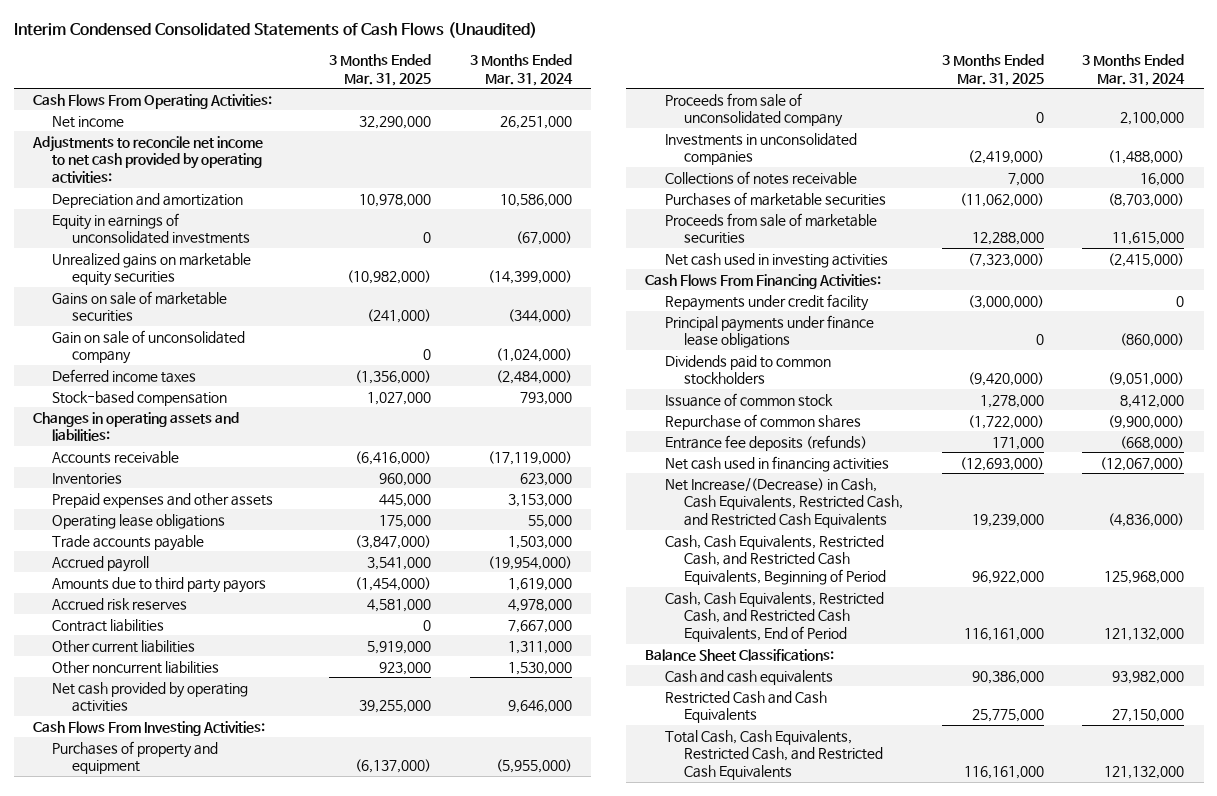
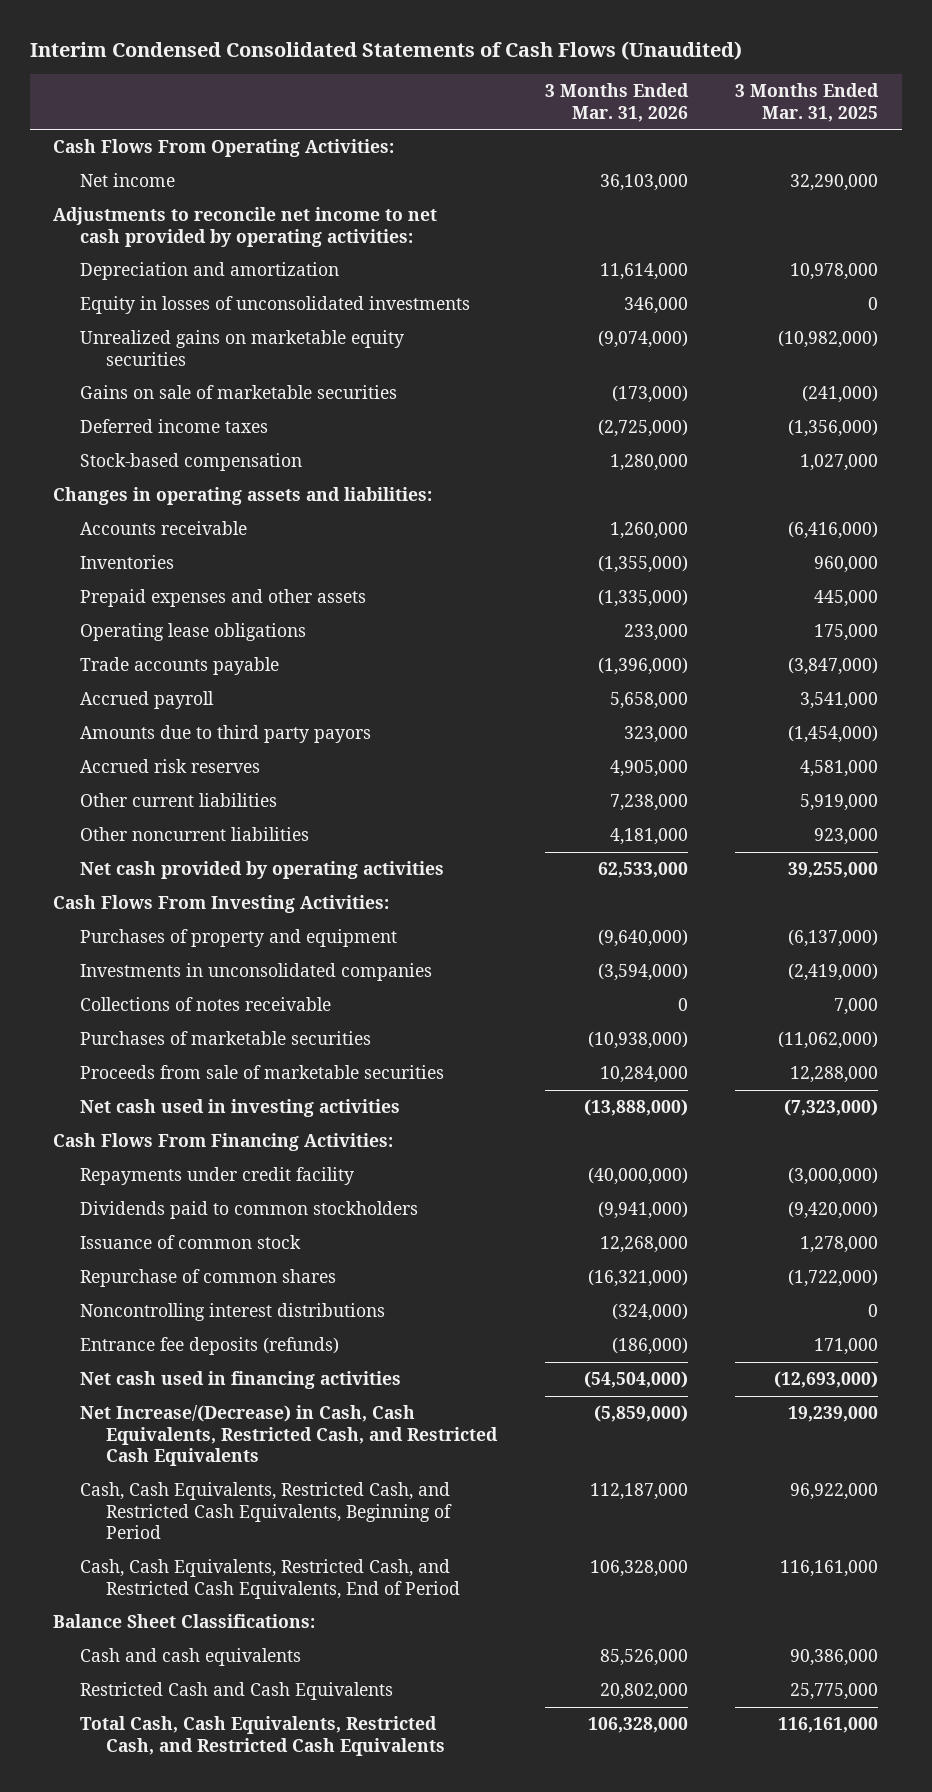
[469,54,573,86] 3 Months Ended Mar. 31, 2024 -> none
none -> [544,83,689,122] 3 Months Ended Mar. 31, 2026
[52,212,250,245] Equity in earnings of unconsolidated investments -> [79,296,470,315] Equity in losses of unconsolidated investments
[52,329,246,365] Gain on sale of unconsolidated company -> none
[52,618,165,632] Contract liabilities -> none
[664,92,844,128] Proceeds from sale of unconsolidated company -> none
[664,314,874,349] Principal payments under finance lease obligations -> none
none -> [79,1303,385,1322] Noncontrolling interest distributions

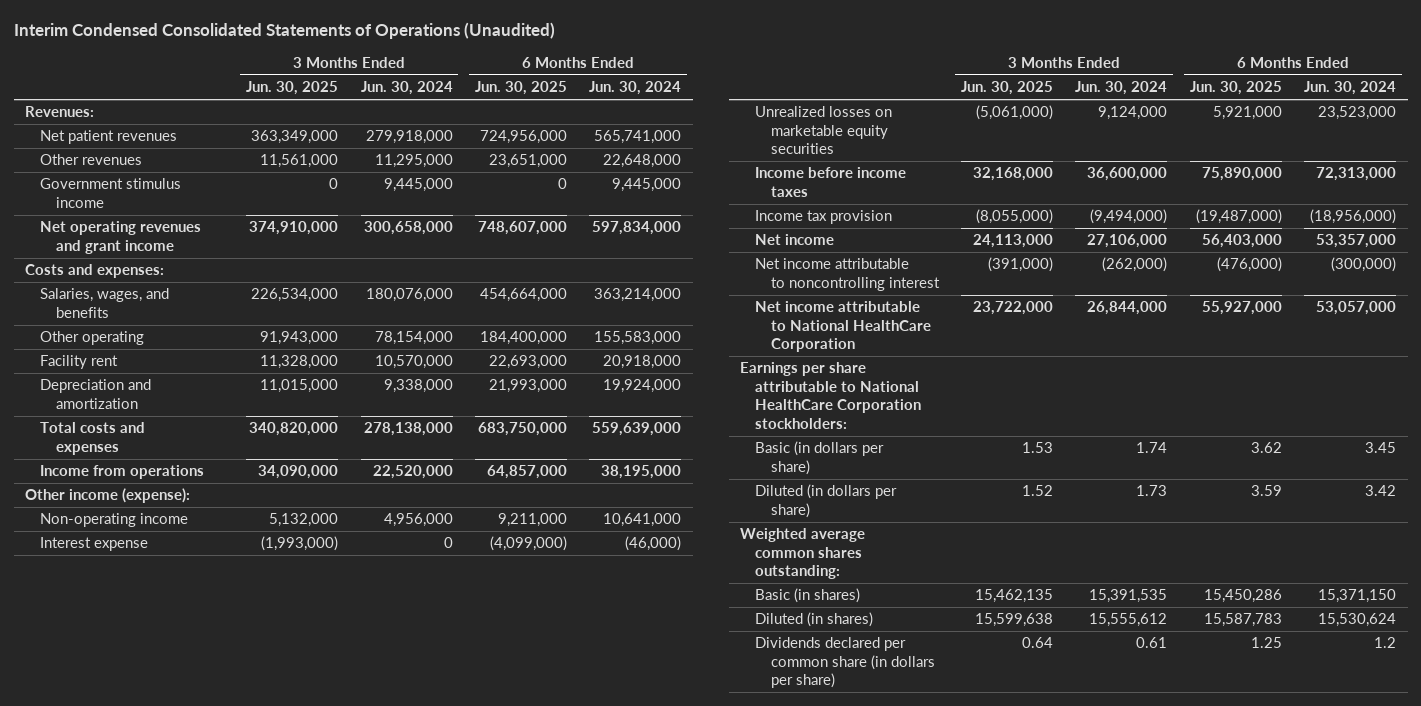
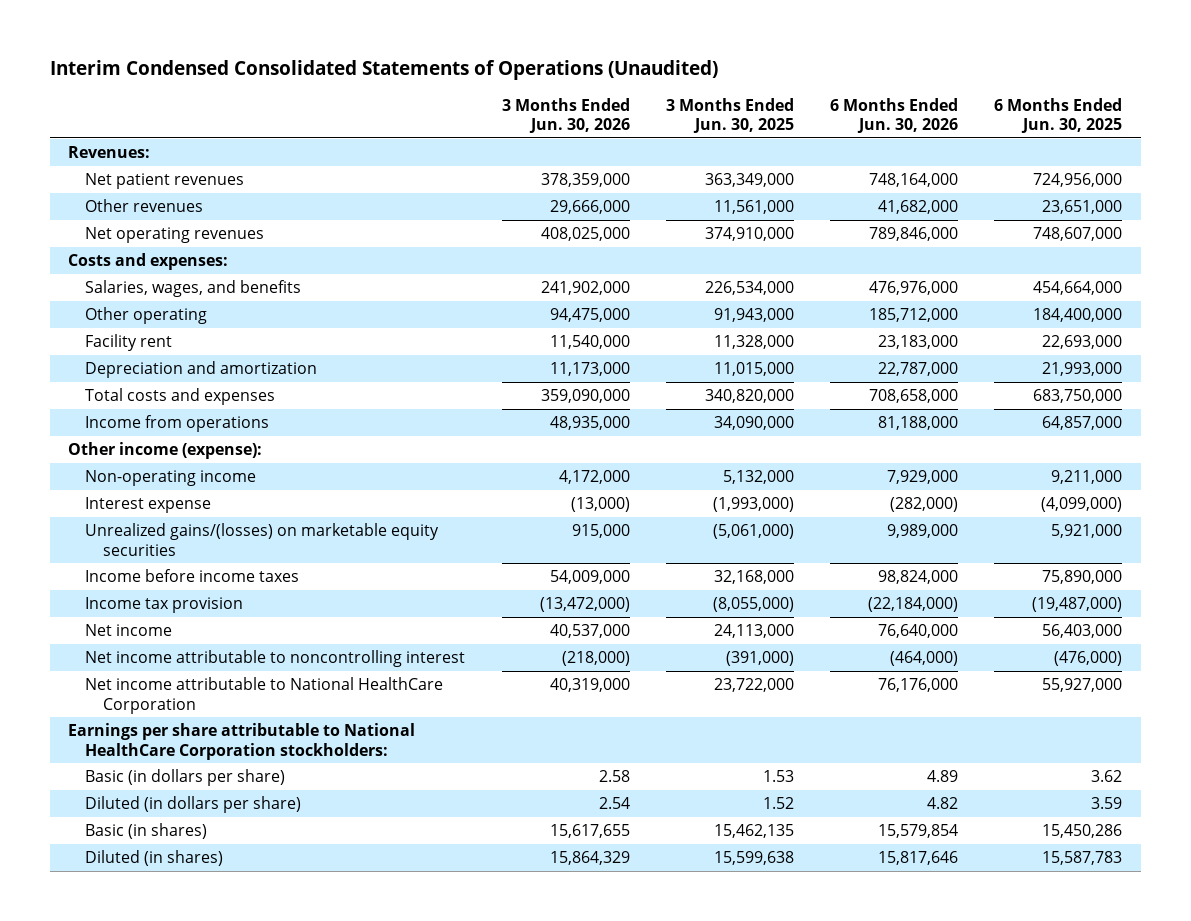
[360,81,453,96] Jun. 30, 2024 -> none
[589,81,682,96] Jun. 30, 2024 -> none
none -> [501,97,630,133] 3 Months Ended Jun. 30, 2026
none -> [830,97,959,133] 6 Months Ended Jun. 30, 2026
[40,178,182,208] Government stimulus income -> none
[40,221,202,254] Net operating revenues and grant income -> [85,227,265,244] Net operating revenues
[755,106,893,155] Unrealized losses on marketable equity securities -> [85,523,440,556] Unrealized gains/(losses) on marketable equity securities
[739,528,865,580] Weighted average common shares outstanding: -> none
[755,637,935,689] Dividends declared per common share (in dollars per share) -> none

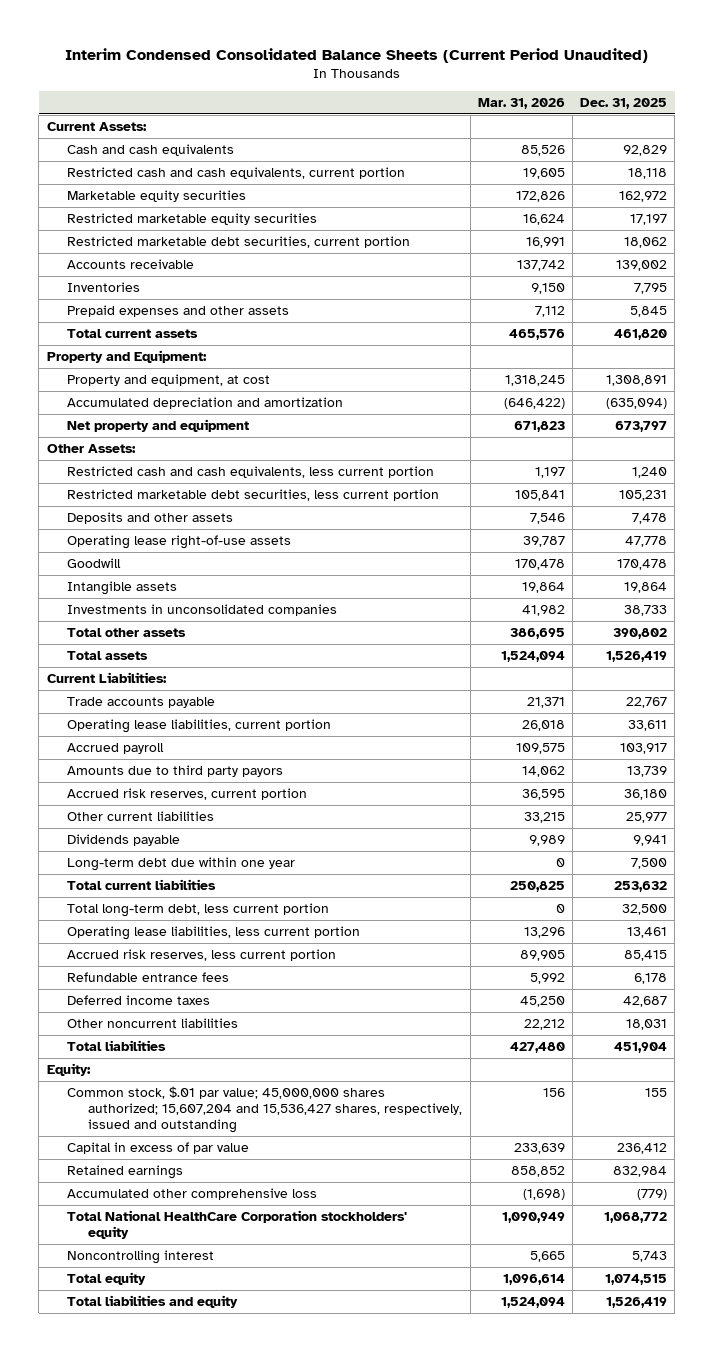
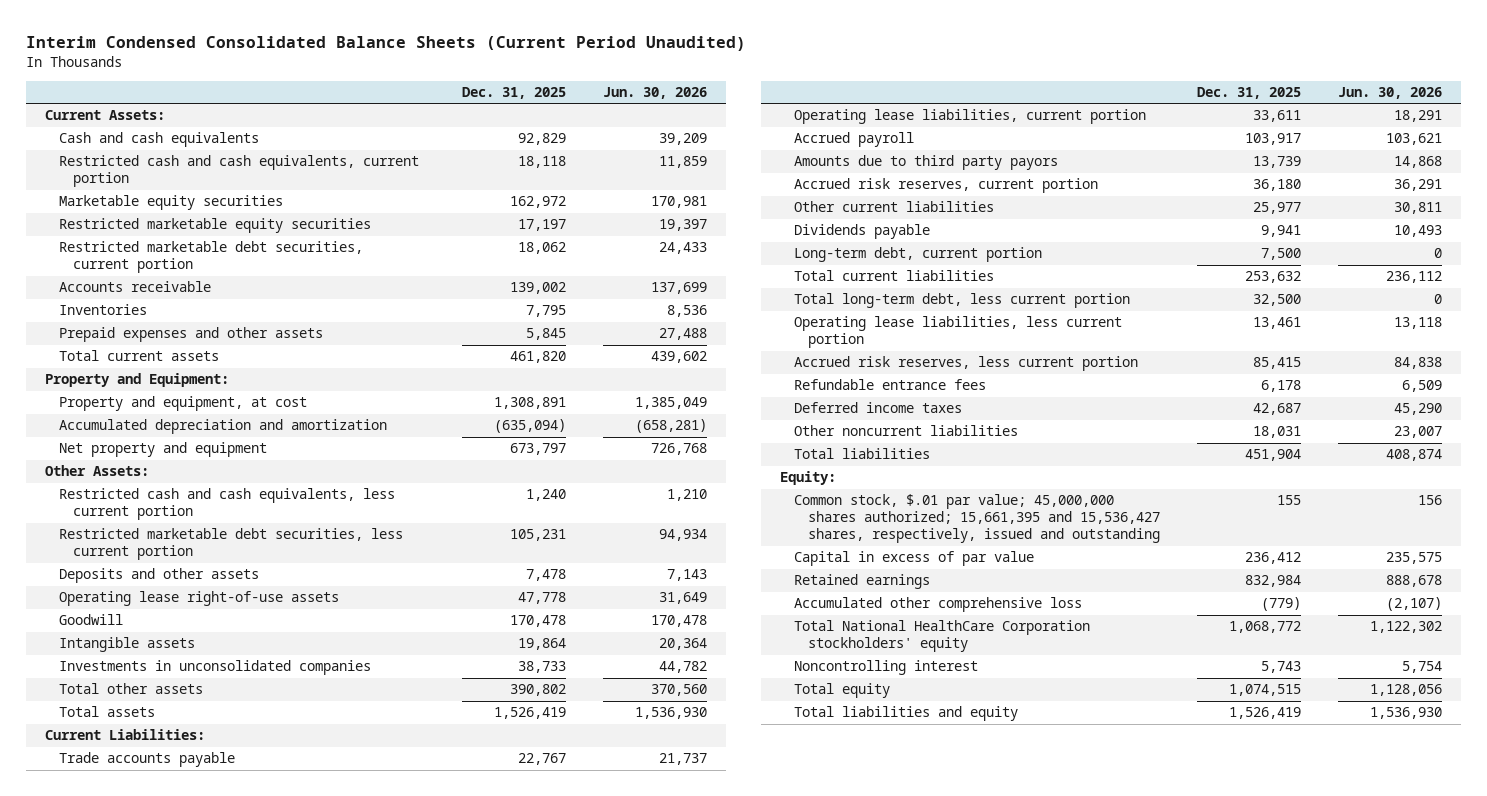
[477,97,565,109] Mar. 31, 2026 -> none
none -> [603,87,708,100] Jun. 30, 2026
[67,856,296,871] Long-term debt due within one year -> [793,247,1042,263] Long-term debt, current portion
[67,1085,463,1134] Common stock, $.01 par value; 45,000,000 shares authorized; 15,607,204 and 15,536,427 shares, respectively, issued and outstanding -> [793,494,1160,544] Common stock, $.01 par value; 45,000,000 shares authorized; 15,661,395 and 15,536,427 shares, respectively, issued and outstanding

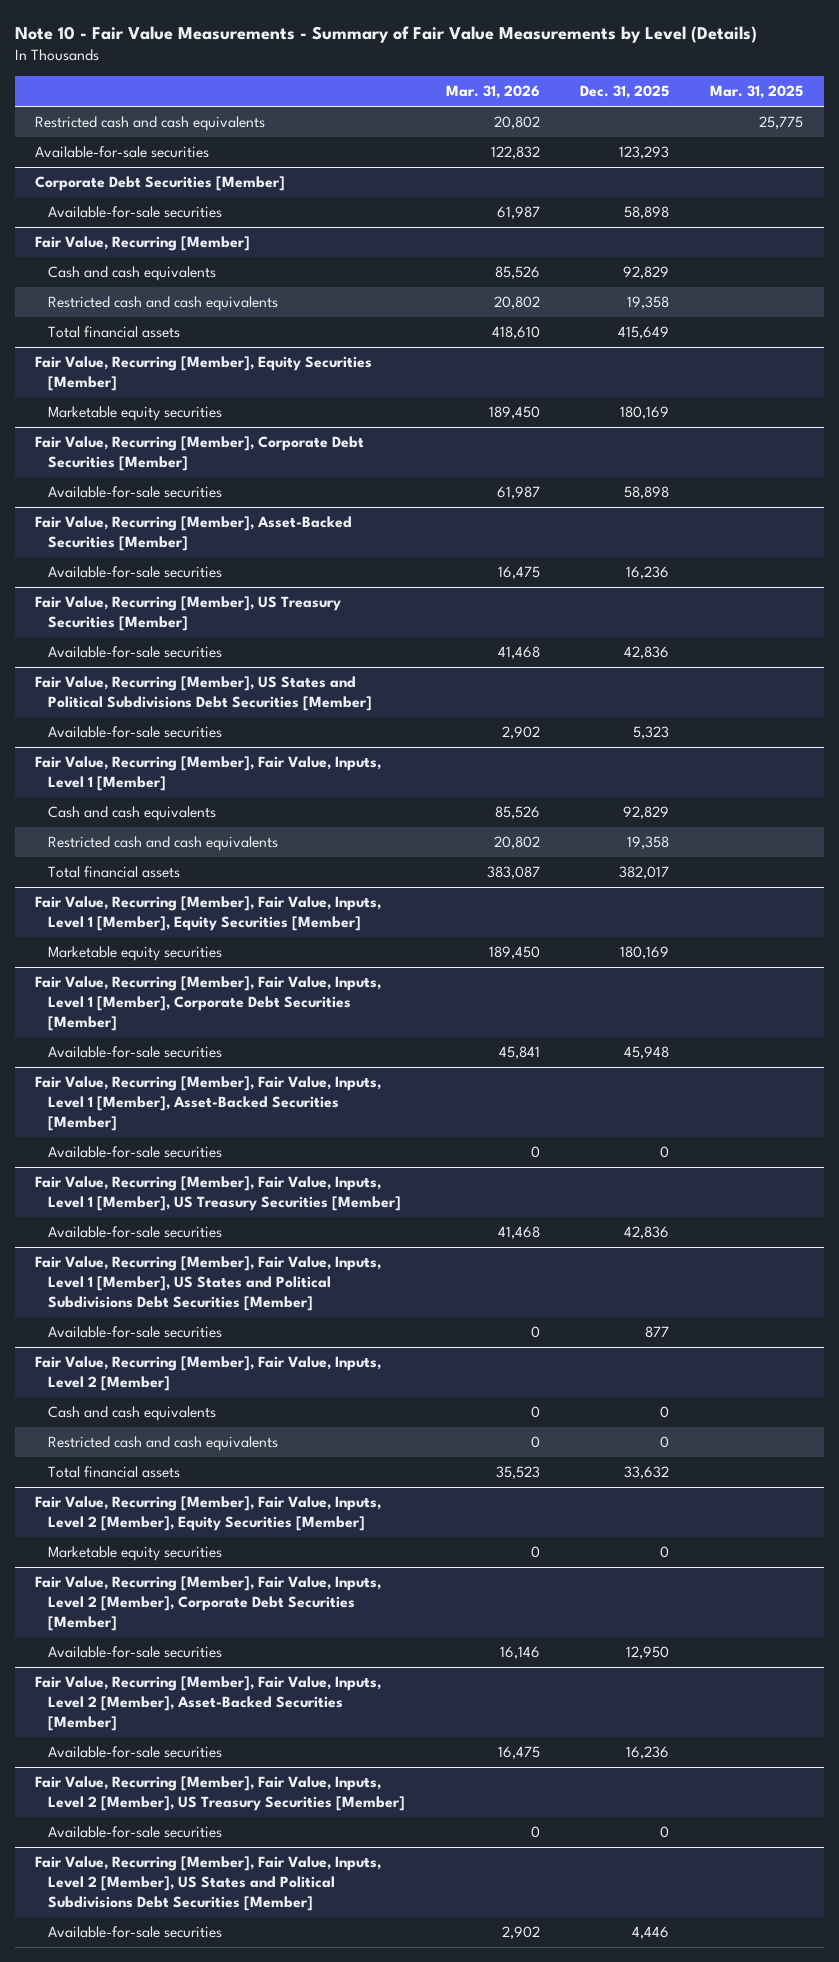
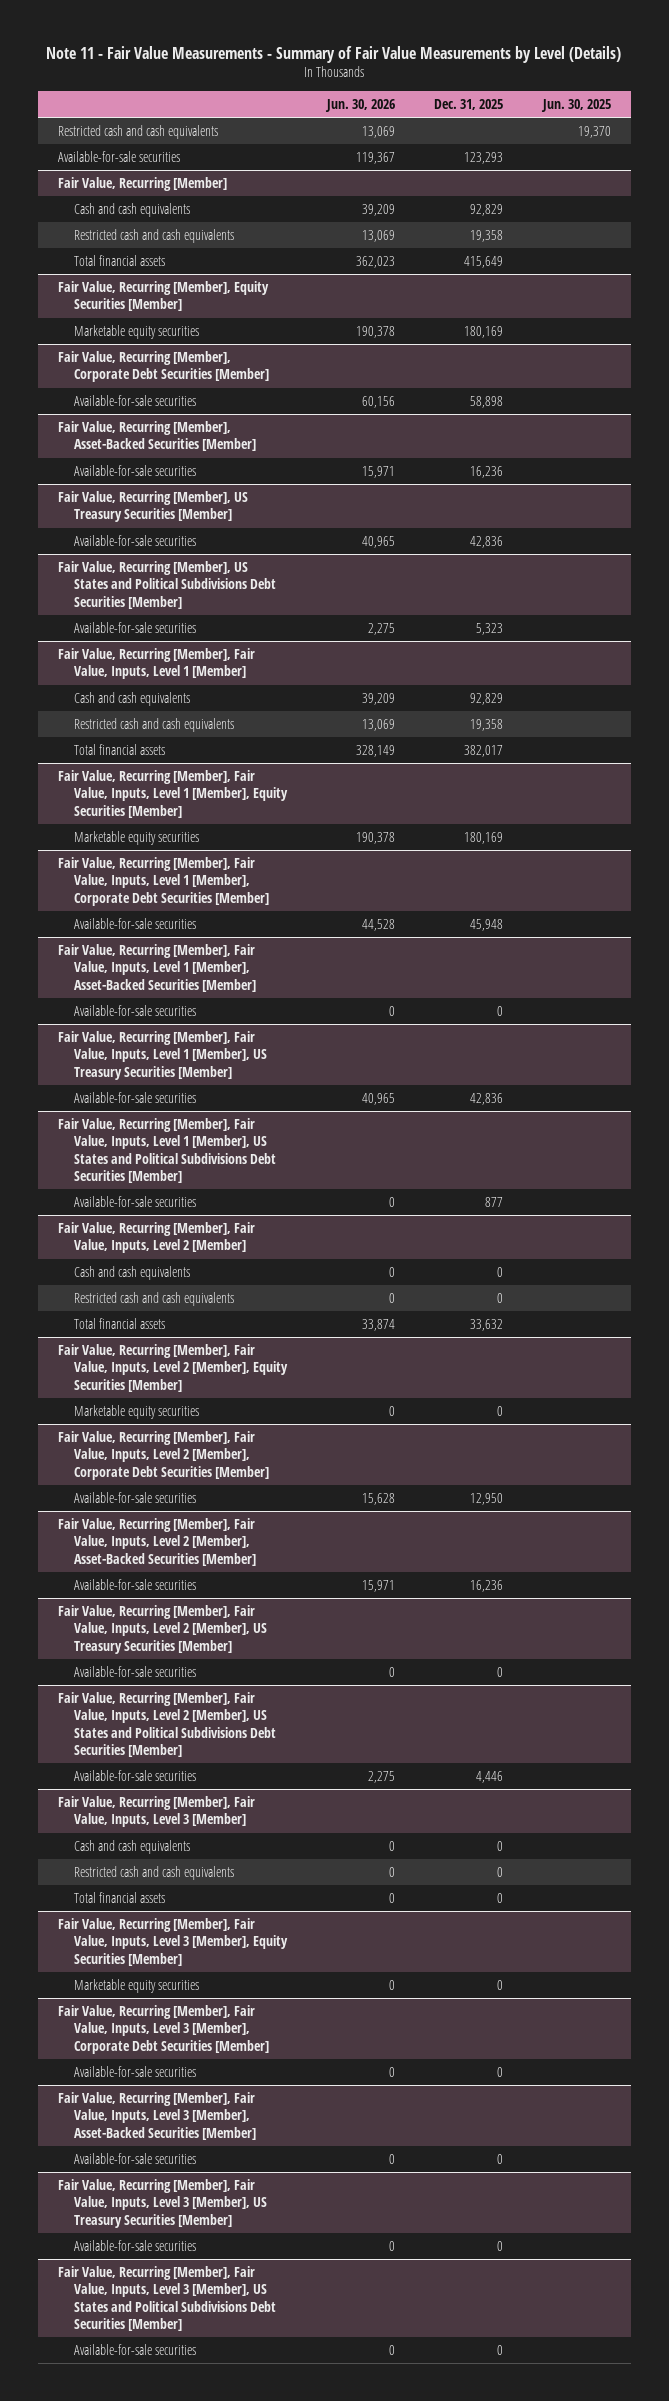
[15,26,758,44] Note 10 - Fair Value Measurements - Summary of Fair Value Measurements by Level (Details) -> [46,46,622,64] Note 11 - Fair Value Measurements - Summary of Fair Value Measurements by Level (Details)
[445,85,540,100] Mar. 31, 2026 -> none
[710,85,804,100] Mar. 31, 2025 -> none
none -> [324,98,395,112] Jun. 30, 2026
none -> [540,98,611,112] Jun. 30, 2025
[35,176,286,192] Corporate Debt Securities [Member] -> none
[47,206,222,219] Available-for-sale securities -> none
none -> [58,1795,256,1828] Fair Value, Recurring [Member], Fair Value, Inputs, Level 3 [Member]
none -> [74,1839,191,1854] Cash and cash equivalents
none -> [74,1865,235,1880] Restricted cash and cash equivalents
none -> [74,1891,166,1903] Total financial assets
none -> [58,1917,289,1966] Fair Value, Recurring [Member], Fair Value, Inputs, Level 3 [Member], Equity Securities [Member]
none -> [74,1978,200,1993] Marketable equity securities
none -> [58,2004,270,2054] Fair Value, Recurring [Member], Fair Value, Inputs, Level 3 [Member], Corporate Debt Securities [Member]
none -> [74,2065,197,2077] Available-for-sale securities
none -> [58,2091,257,2140] Fair Value, Recurring [Member], Fair Value, Inputs, Level 3 [Member], Asset-Backed Securities [Member]
none -> [74,2152,197,2164] Available-for-sale securities
none -> [58,2178,268,2228] Fair Value, Recurring [Member], Fair Value, Inputs, Level 3 [Member], US Treasury Securities [Member]
none -> [74,2239,197,2251] Available-for-sale securities
none -> [58,2265,277,2331] Fair Value, Recurring [Member], Fair Value, Inputs, Level 3 [Member], US States and Political Subdivisions Debt Securities [Member]
none -> [74,2343,197,2355] Available-for-sale securities

